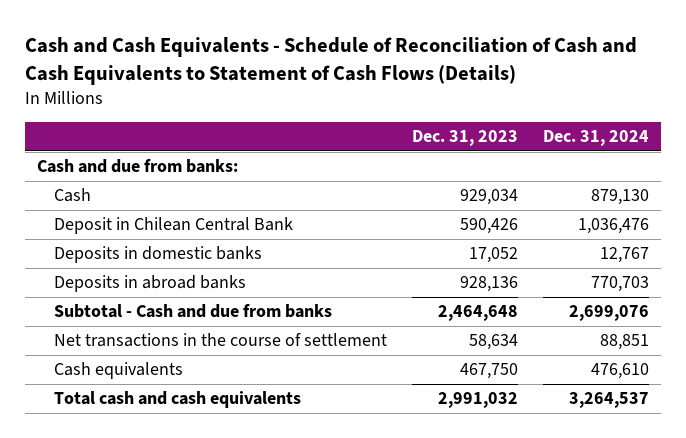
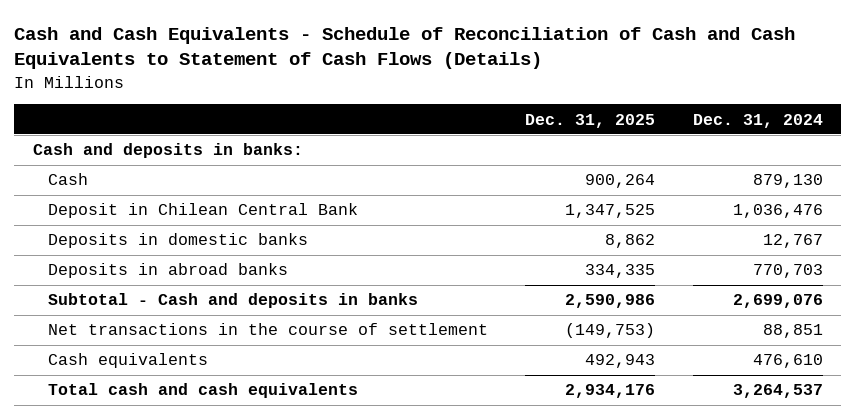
[412,130,519,147] Dec. 31, 2023 -> none
none -> [525,113,656,128] Dec. 31, 2025
[37,159,239,174] Cash and due from banks: -> [32,143,303,159] Cash and deposits in banks:
[54,304,333,319] Subtotal - Cash and due from banks -> [47,293,418,309] Subtotal - Cash and deposits in banks

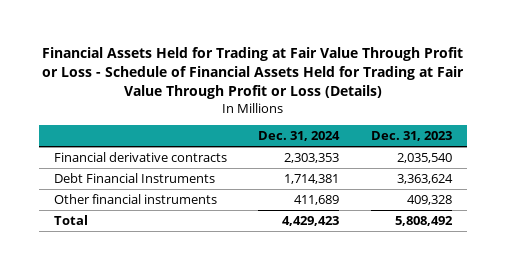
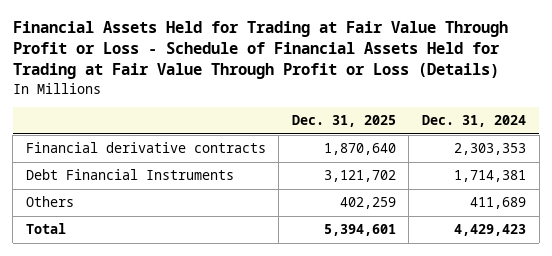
[370,131,452,142] Dec. 31, 2023 -> none
none -> [291,115,396,128] Dec. 31, 2025
[54,194,218,205] Other financial instruments -> [25,196,74,208] Others

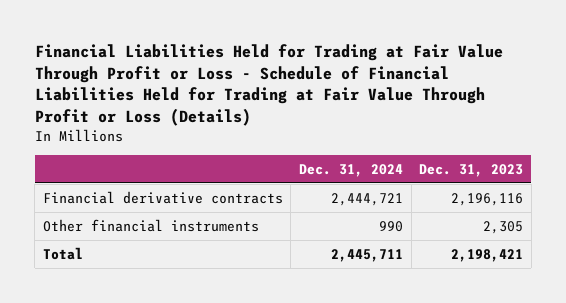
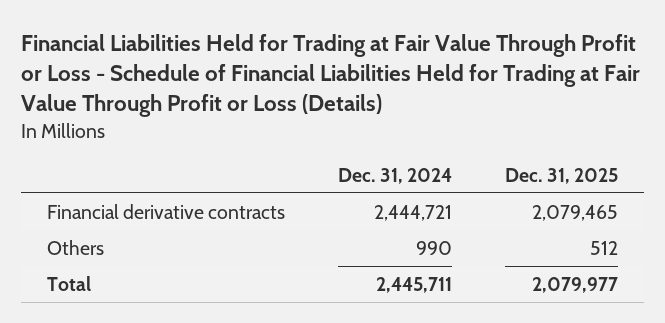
[419,163,524,177] Dec. 31, 2023 -> none
none -> [504,167,618,184] Dec. 31, 2025
[42,218,259,232] Other financial instruments -> [47,239,105,255] Others

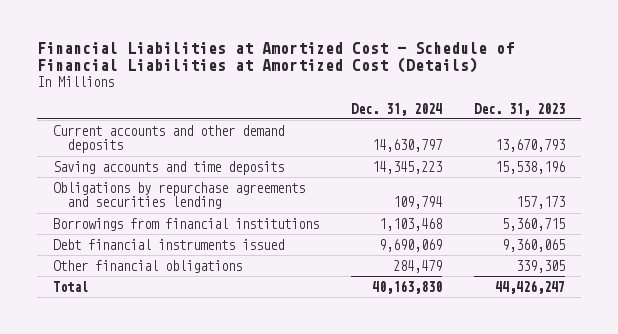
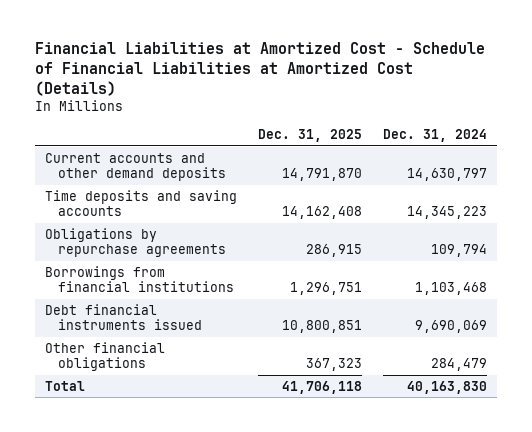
[474,102,566,116] Dec. 31, 2023 -> none
none -> [257,129,362,143] Dec. 31, 2025
[52,160,284,175] Saving accounts and time deposits -> [45,189,238,217] Time deposits and saving accounts
[52,181,305,210] Obligations by repurchase agreements and securities lending -> [45,227,226,258] Obligations by repurchase agreements

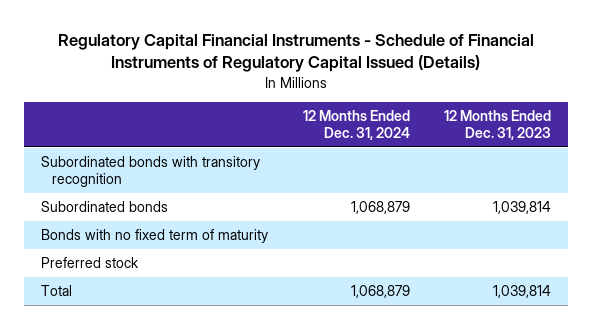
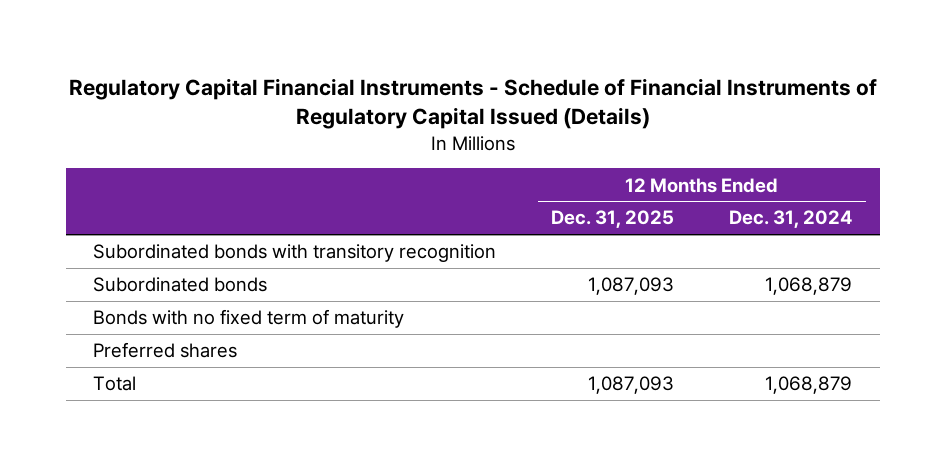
[443,109,551,141] 12 Months Ended Dec. 31, 2023 -> none
none -> [551,210,675,229] Dec. 31, 2025
[41,256,140,268] Preferred stock -> [93,342,238,359] Preferred shares

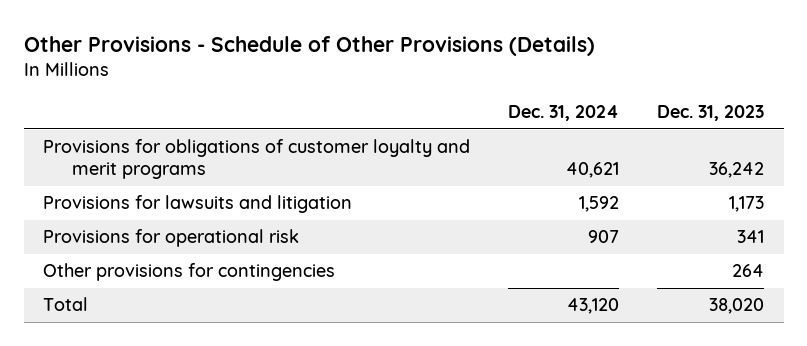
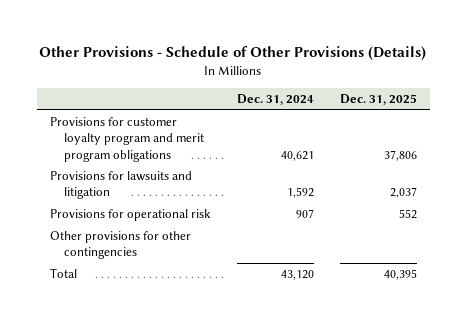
[657,105,765,122] Dec. 31, 2023 -> none
none -> [339,94,417,106] Dec. 31, 2025
[42,139,470,180] Provisions for obligations of customer loyalty and merit programs -> [49,117,205,162] Provisions for customer loyalty program and merit program obligations
[42,263,335,282] Other provisions for contingencies -> [49,231,191,260] Other provisions for other contingencies

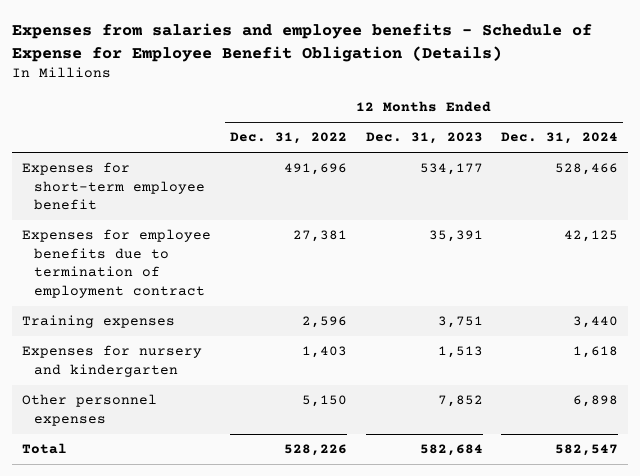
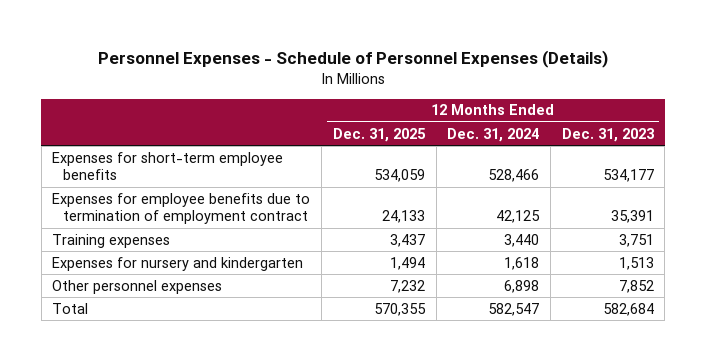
[12,22,593,62] Expenses from salaries and employee benefits - Schedule of Expense for Employee Benefit Obligation (Details) -> [98,50,609,69] Personnel Expenses - Schedule of Personnel Expenses (Details)
[229,132,347,145] Dec. 31, 2022 -> none
none -> [332,127,426,142] Dec. 31, 2025
[21,162,205,211] Expenses for short-term employee benefit -> [52,151,284,181] Expenses for short-term employee benefits

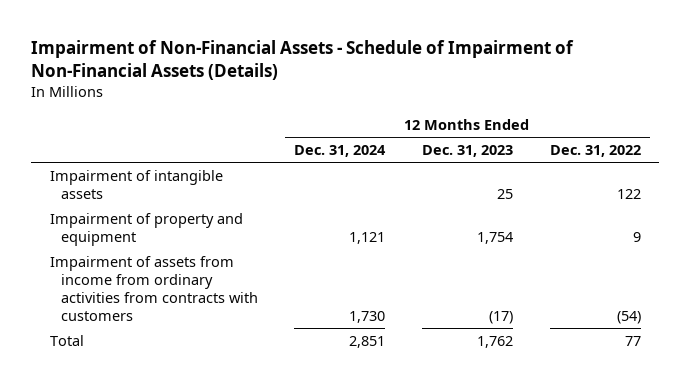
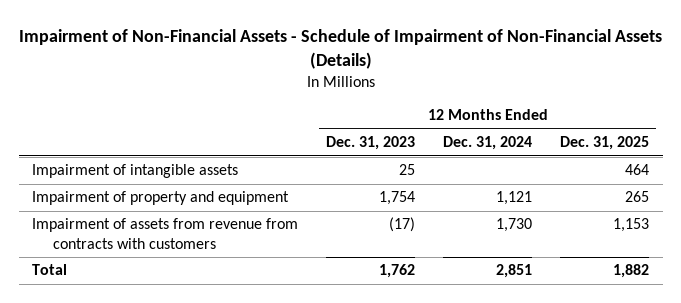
[549,144,641,157] Dec. 31, 2022 -> none
none -> [559,136,649,151] Dec. 31, 2025
[49,255,258,321] Impairment of assets from income from ordinary activities from contracts with customers -> [32,218,299,249] Impairment of assets from revenue from contracts with customers

